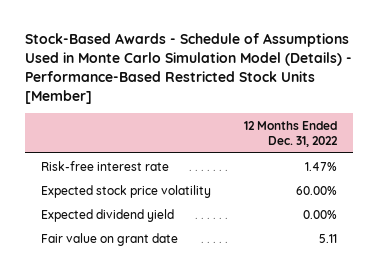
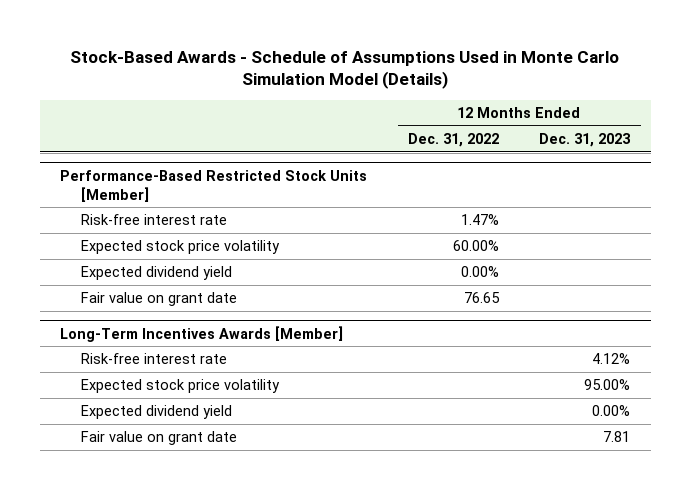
[25,33,353,104] Stock-Based Awards - Schedule of Assumptions Used in Monte Carlo Simulation Model (Details) - Performance-Based Restricted Stock Units [Member] -> [70,50,620,90] Stock-Based Awards - Schedule of Assumptions Used in Monte Carlo Simulation Model (Details)
none -> [539,132,632,147] Dec. 31, 2023
none -> [60,169,368,202] Performance-Based Restricted Stock Units [Member]
[318,233,337,243] 5.11 -> [463,292,500,304] 76.65
none -> [60,325,344,342] Long-Term Incentives Awards [Member]
none -> [81,353,228,365] Risk-free interest rate
none -> [81,379,281,394] Expected stock price volatility
none -> [81,405,233,420] Expected dividend yield
none -> [81,431,238,446] Fair value on grant date

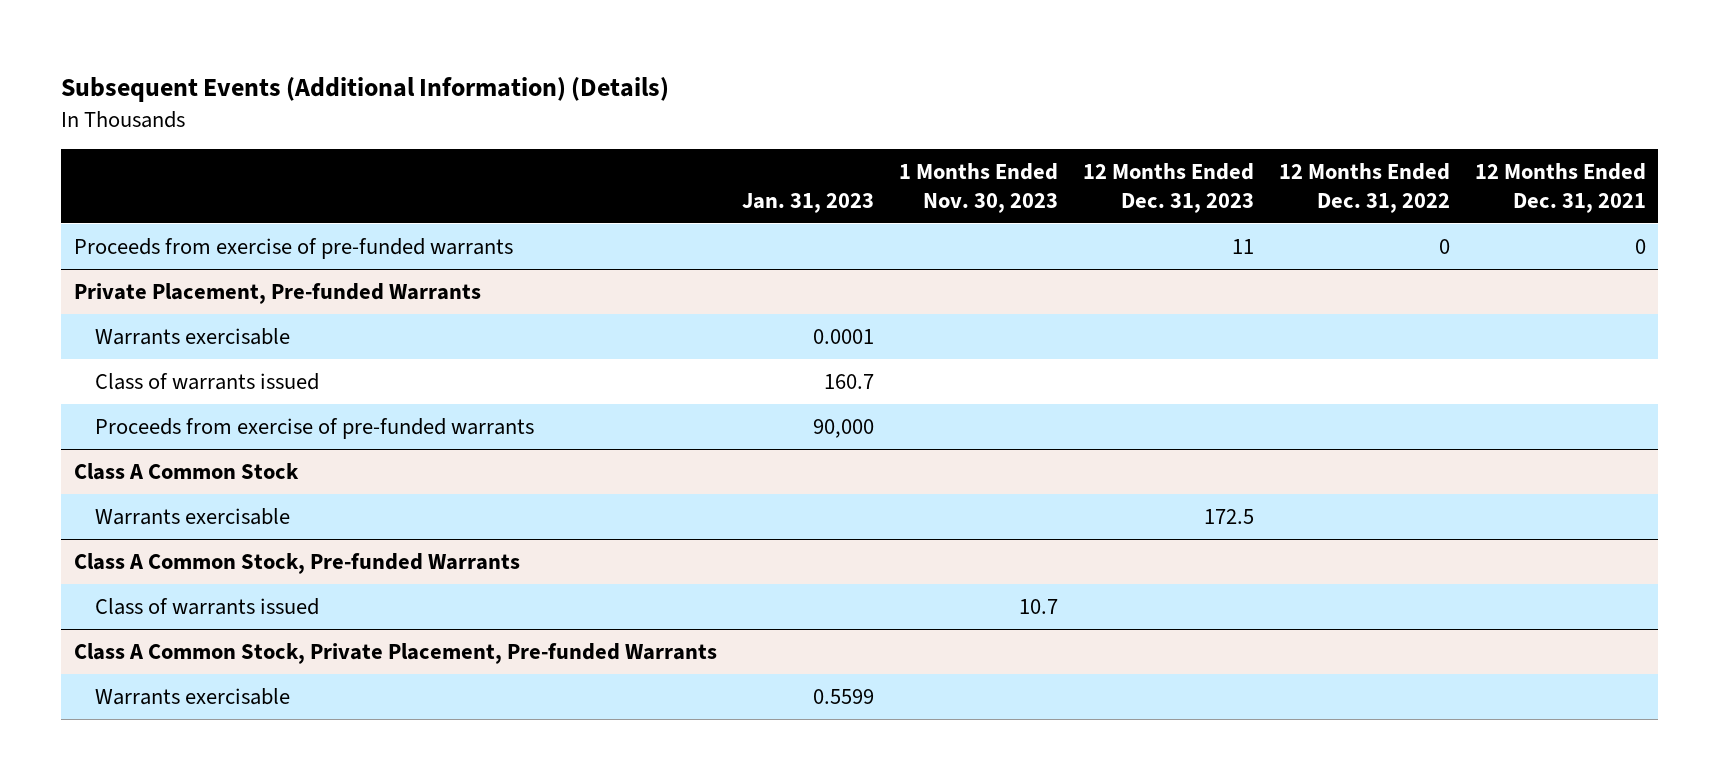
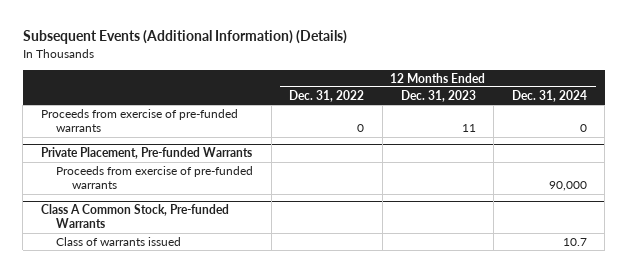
[741,192,874,213] Jan. 31, 2023 -> none
[898,162,1058,213] 1 Months Ended Nov. 30, 2023 -> none
[1474,162,1646,213] 12 Months Ended Dec. 31, 2021 -> none
none -> [511,89,587,102] Dec. 31, 2024
[95,327,291,345] Warrants exercisable -> none
[95,372,320,390] Class of warrants issued -> none
[73,462,299,480] Class A Common Stock -> none
[95,507,291,525] Warrants exercisable -> none
[73,642,717,664] Class A Common Stock, Private Placement, Pre-funded Warrants -> none
[95,687,291,705] Warrants exercisable -> none

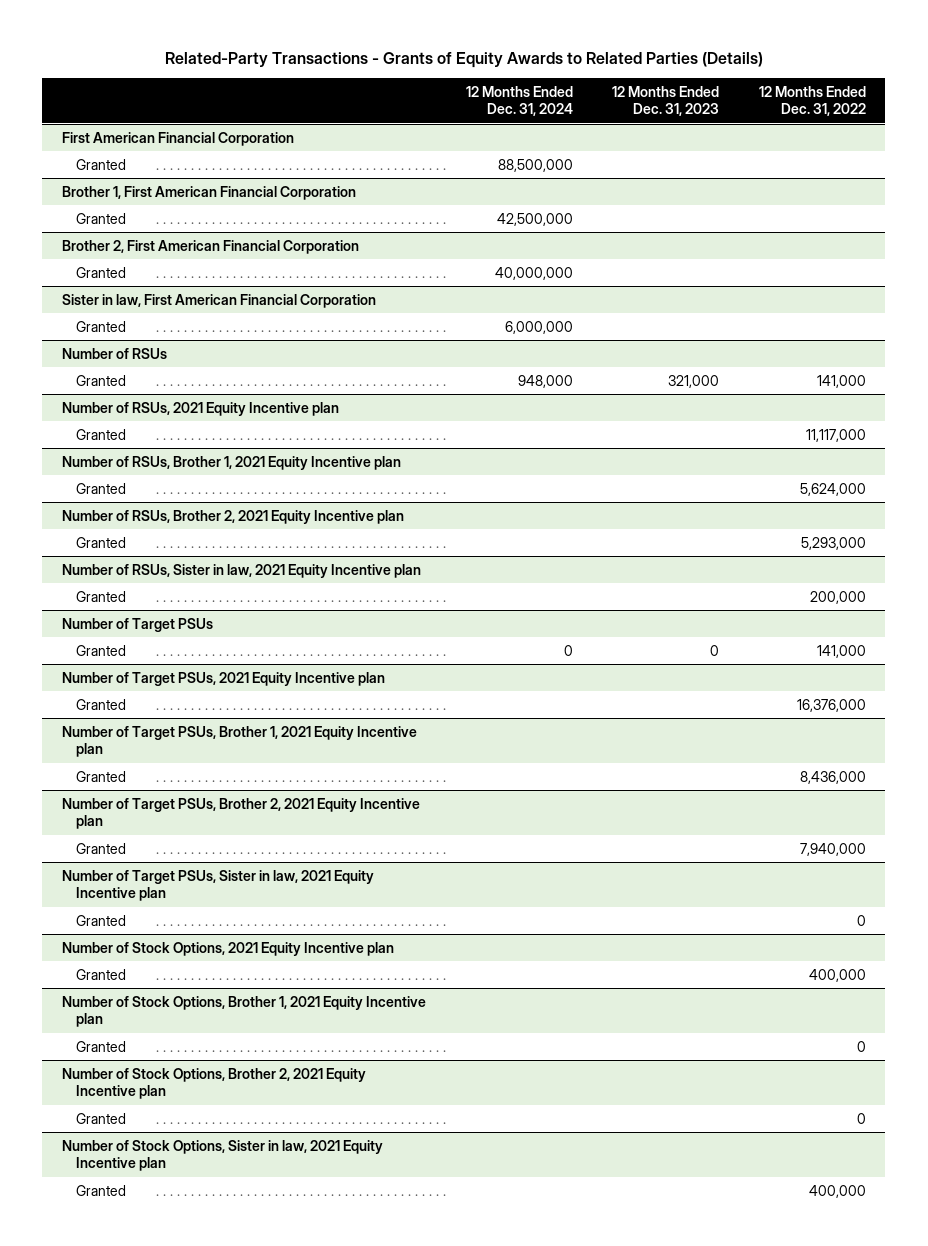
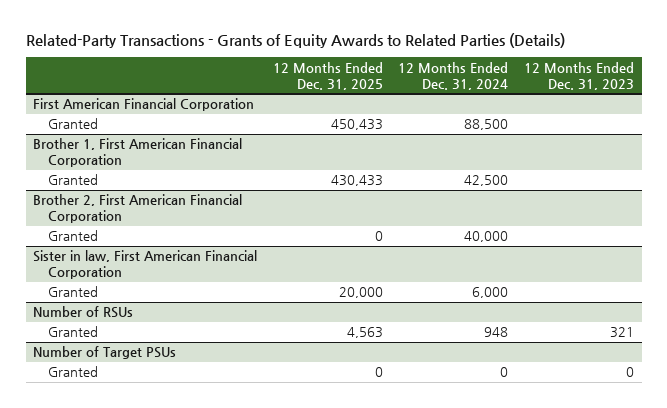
[758,85,866,117] 12 Months Ended Dec. 31, 2022 -> none
none -> [272,61,383,90] 12 Months Ended Dec. 31, 2025
[497,158,573,172] 88,500,000 -> [464,119,509,131] 88,500
[496,212,573,226] 42,500,000 -> [464,175,509,187] 42,500
[494,266,573,280] 40,000,000 -> [464,231,509,243] 40,000
[504,320,573,334] 6,000,000 -> [472,287,509,299] 6,000
[62,401,340,416] Number of RSUs, 2021 Equity Incentive plan -> none
[76,428,127,440] Granted -> none
[62,455,402,470] Number of RSUs, Brother 1, 2021 Equity Incentive plan -> none
[76,482,127,494] Granted -> none
[62,509,405,524] Number of RSUs, Brother 2, 2021 Equity Incentive plan -> none
[76,536,127,548] Granted -> none
[62,563,422,578] Number of RSUs, Sister in law, 2021 Equity Incentive plan -> none
[76,590,127,602] Granted -> none
[517,374,573,388] 948,000 -> [484,327,509,338] 948
[668,374,720,388] 321,000 -> [609,327,634,339] 321
[62,671,386,686] Number of Target PSUs, 2021 Equity Incentive plan -> none
[76,698,127,710] Granted -> none
[62,725,418,758] Number of Target PSUs, Brother 1, 2021 Equity Incentive plan -> none
[76,770,127,782] Granted -> none
[62,797,421,830] Number of Target PSUs, Brother 2, 2021 Equity Incentive plan -> none
[76,842,127,854] Granted -> none
[62,869,375,902] Number of Target PSUs, Sister in law, 2021 Equity Incentive plan -> none
[76,914,127,926] Granted -> none
[62,941,395,956] Number of Stock Options, 2021 Equity Incentive plan -> none
[76,968,127,980] Granted -> none
[62,995,427,1028] Number of Stock Options, Brother 1, 2021 Equity Incentive plan -> none
[76,1040,127,1052] Granted -> none
[62,1067,367,1100] Number of Stock Options, Brother 2, 2021 Equity Incentive plan -> none
[76,1112,127,1124] Granted -> none
[62,1139,384,1172] Number of Stock Options, Sister in law, 2021 Equity Incentive plan -> none
[76,1184,127,1196] Granted -> none

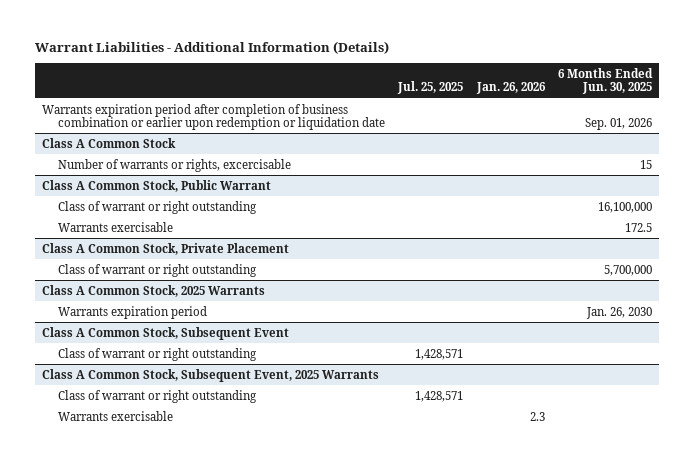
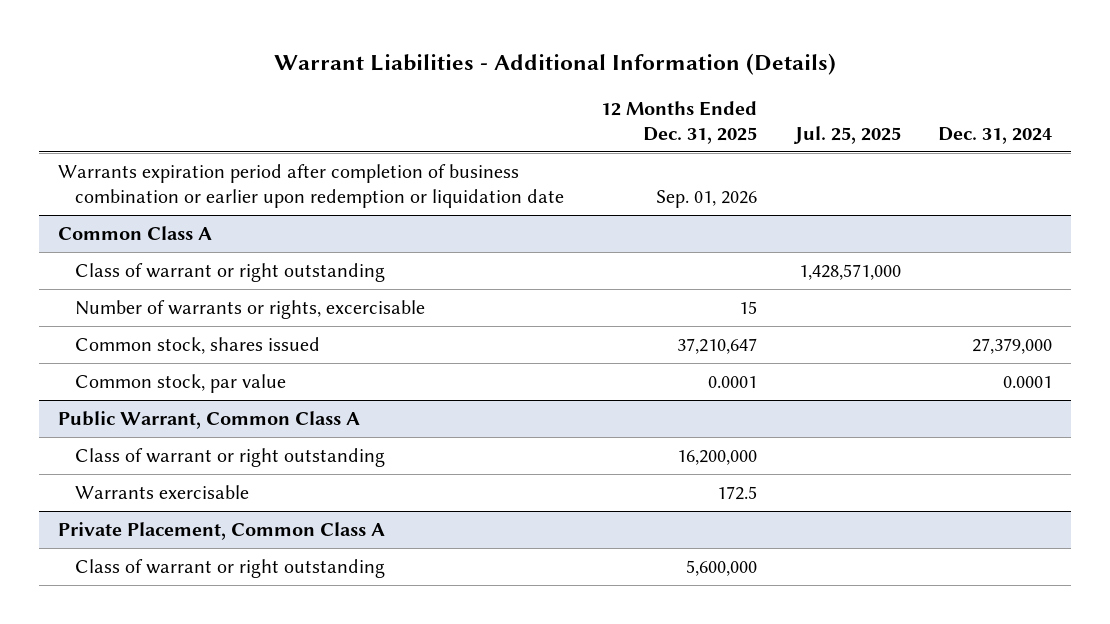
[475,82,546,95] Jan. 26, 2026 -> none
[558,68,654,95] 6 Months Ended Jun. 30, 2025 -> none
none -> [601,101,758,144] 12 Months Ended Dec. 31, 2025
none -> [938,126,1053,144] Dec. 31, 2024
[41,137,176,148] Class A Common Stock -> [57,226,212,241] Common Class A
none -> [74,263,385,283] Class of warrant or right outstanding
none -> [74,337,320,355] Common stock, shares issued
none -> [74,374,286,394] Common stock, par value
[41,179,271,192] Class A Common Stock, Public Warrant -> [57,411,360,430] Public Warrant, Common Class A
[41,242,289,255] Class A Common Stock, Private Placement -> [57,522,385,541] Private Placement, Common Class A
[41,284,265,297] Class A Common Stock, 2025 Warrants -> none
[57,305,207,319] Warrants expiration period -> none
[41,326,289,340] Class A Common Stock, Subsequent Event -> none
[57,347,257,361] Class of warrant or right outstanding -> none
[41,368,379,382] Class A Common Stock, Subsequent Event, 2025 Warrants -> none
[57,389,257,403] Class of warrant or right outstanding -> none
[57,410,173,421] Warrants exercisable -> none

